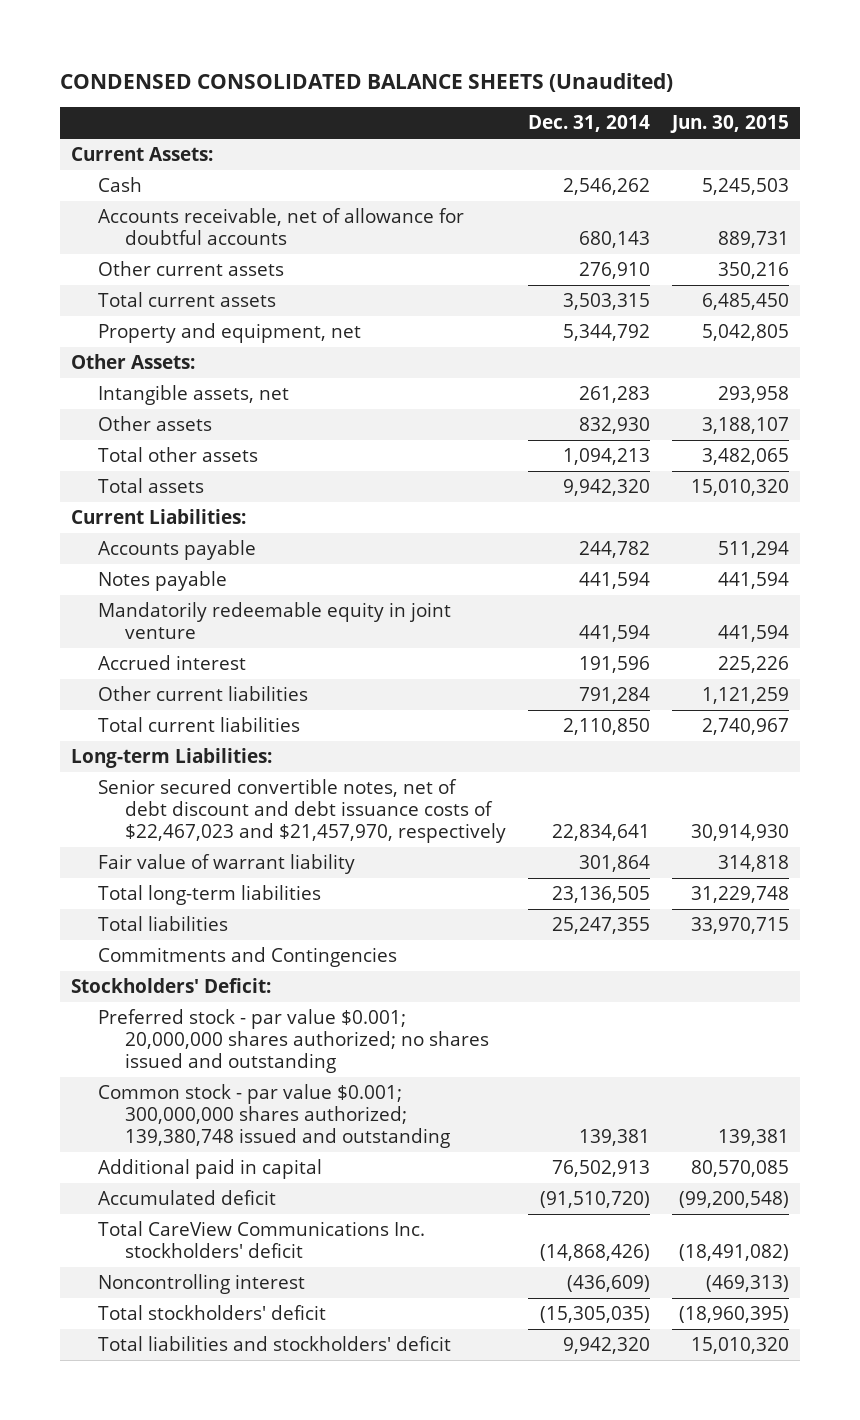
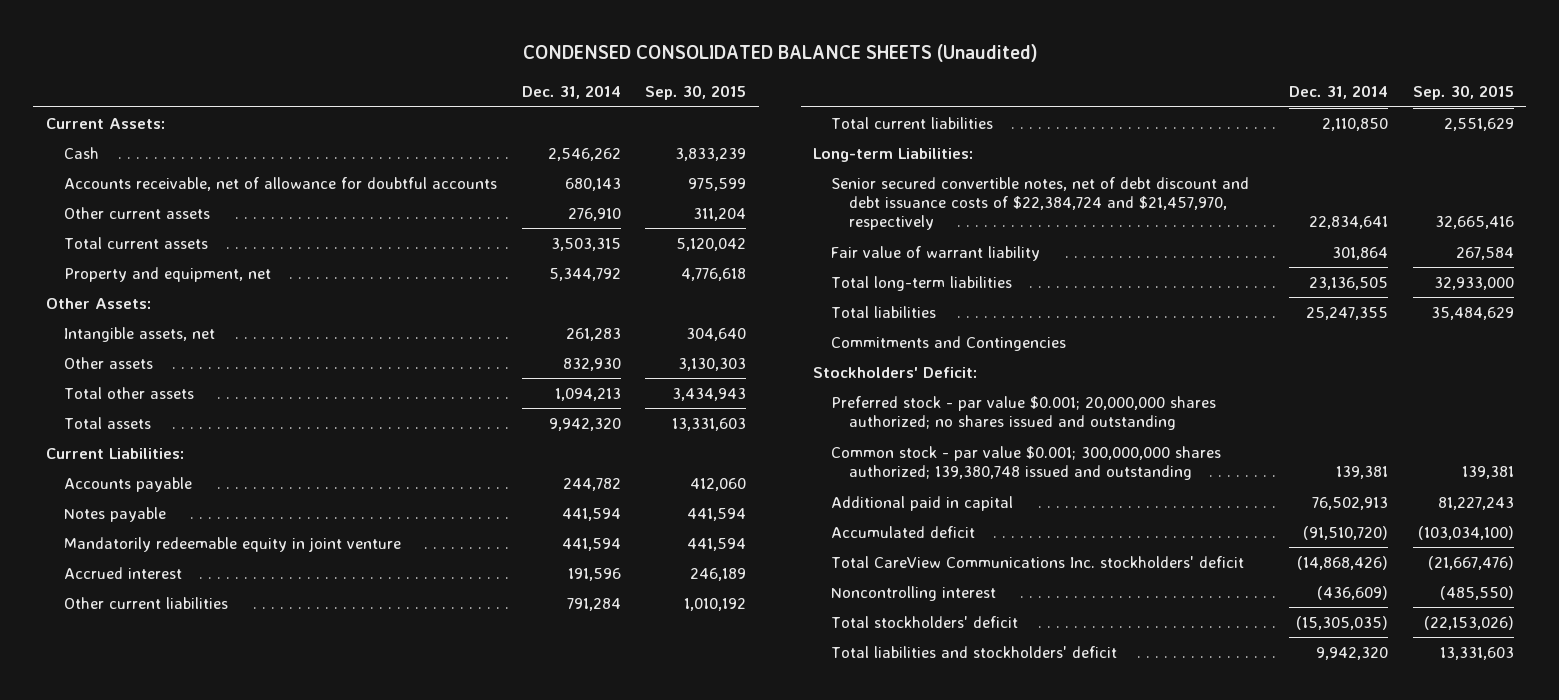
[669,115,789,134] Jun. 30, 2015 -> none
none -> [645,85,747,101] Sep. 30, 2015
[98,779,507,844] Senior secured convertible notes, net of debt discount and debt issuance costs of $22,467,023 and $21,457,970, respectively -> [830,176,1249,231] Senior secured convertible notes, net of debt discount and debt issuance costs of $22,384,724 and $21,457,970, respectively

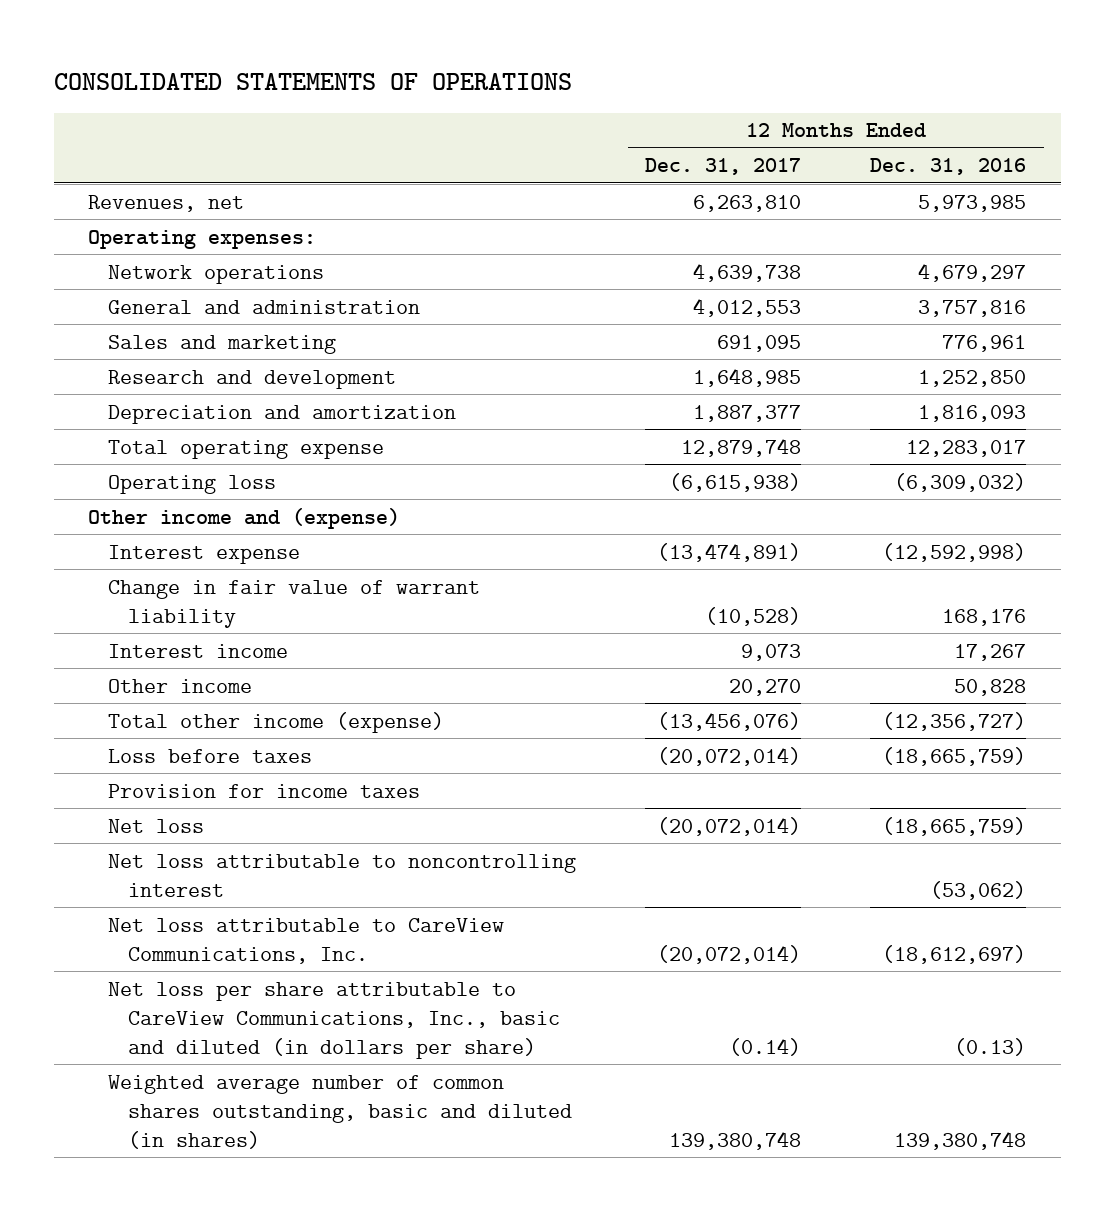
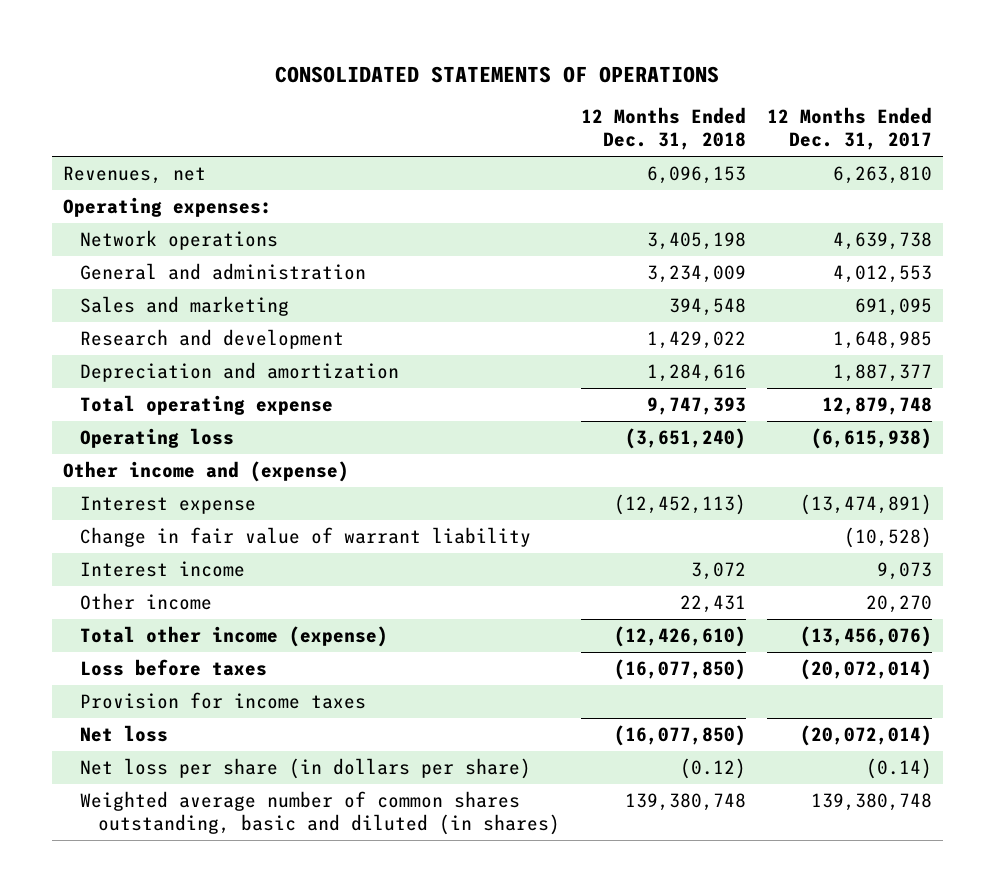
[870,158,1027,176] Dec. 31, 2016 -> none
none -> [581,107,747,151] 12 Months Ended Dec. 31, 2018
[108,853,577,897] Net loss attributable to noncontrolling interest -> none
[108,917,505,964] Net loss attributable to CareView Communications, Inc. -> none
[108,981,561,1059] Net loss per share attributable to CareView Communications, Inc., basic and diluted (in dollars per share) -> [80,758,532,780] Net loss per share (in dollars per share)

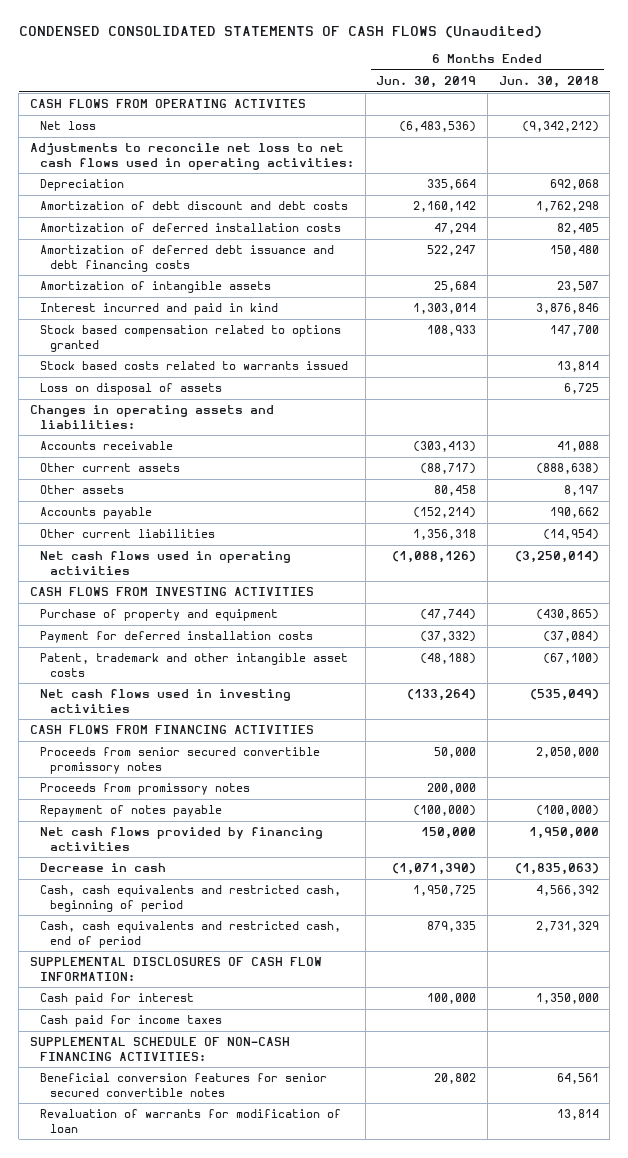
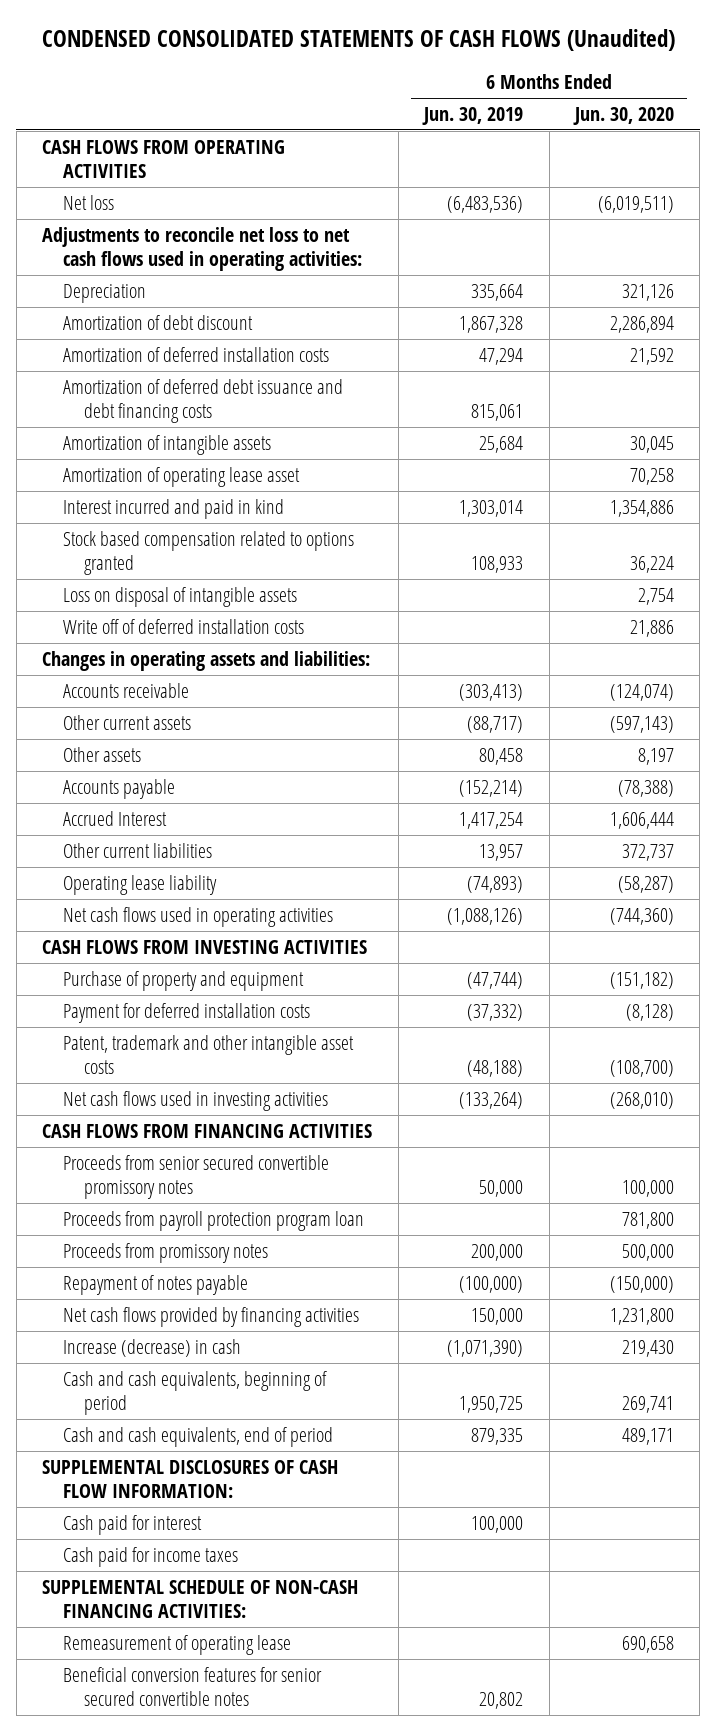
[498,75,599,88] Jun. 30, 2018 -> none
none -> [572,106,674,125] Jun. 30, 2020
[29,99,306,109] CASH FLOWS FROM OPERATING ACTIVITES -> [42,139,286,179] CASH FLOWS FROM OPERATING ACTIVITIES
[40,201,349,211] Amortization of debt discount and debt costs -> [62,314,253,330] Amortization of debt discount
[413,201,477,213] 2,160,142 -> [459,315,524,333] 1,867,328
[427,245,477,257] 522,247 -> [471,404,524,422] 815,061
none -> [62,466,300,487] Amortization of operating lease asset
[40,361,349,371] Stock based costs related to warrants issued -> none
[40,383,223,396] Loss on disposal of assets -> [62,586,297,607] Loss on disposal of intangible assets
none -> [62,618,304,634] Write off of deferred installation costs
none -> [62,810,167,826] Accrued Interest
[413,529,477,541] 1,356,318 -> [479,843,524,861] 13,957
none -> [62,874,217,895] Operating lease liability
none -> [62,1210,364,1231] Proceeds from payroll protection program loan
[40,863,167,873] Decrease in cash -> [62,1338,241,1357] Increase (decrease) in cash
[40,885,342,912] Cash, cash equivalents and restricted cash, beginning of period -> [62,1370,327,1416] Cash and cash equivalents, beginning of period
[40,921,342,948] Cash, cash equivalents and restricted cash, end of period -> [62,1426,333,1447] Cash and cash equivalents, end of period
none -> [62,1634,291,1655] Remeasurement of operating lease
[40,1109,342,1133] Revaluation of warrants for modification of loan -> none

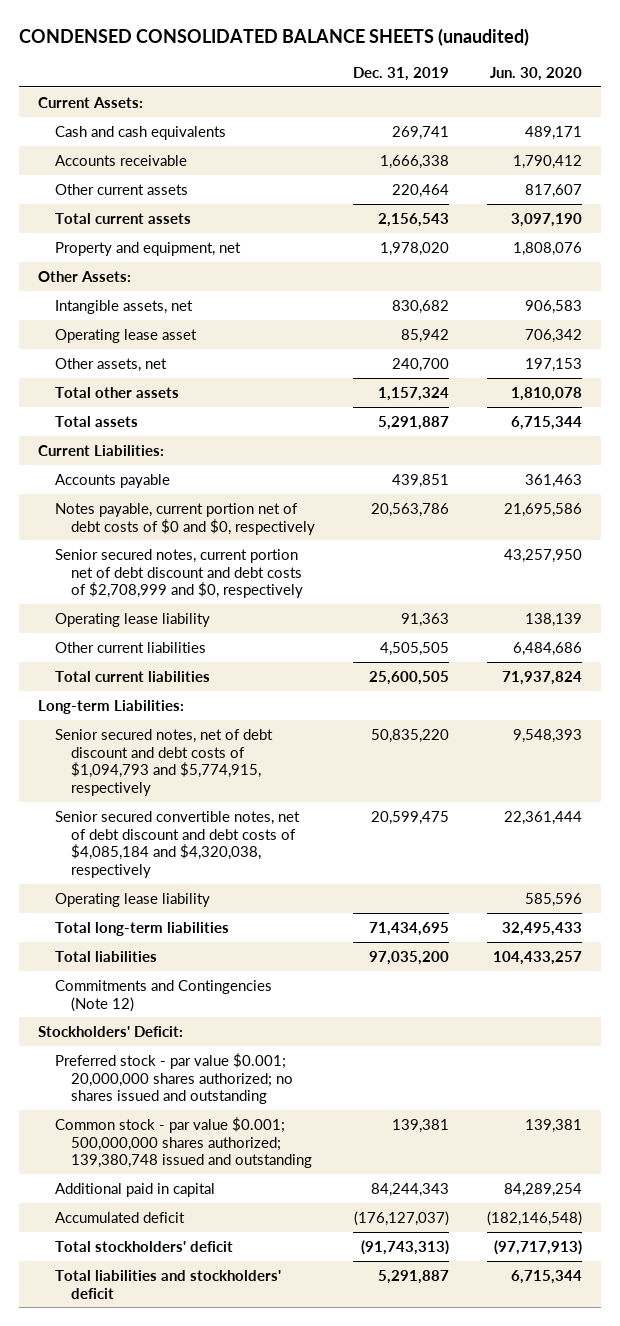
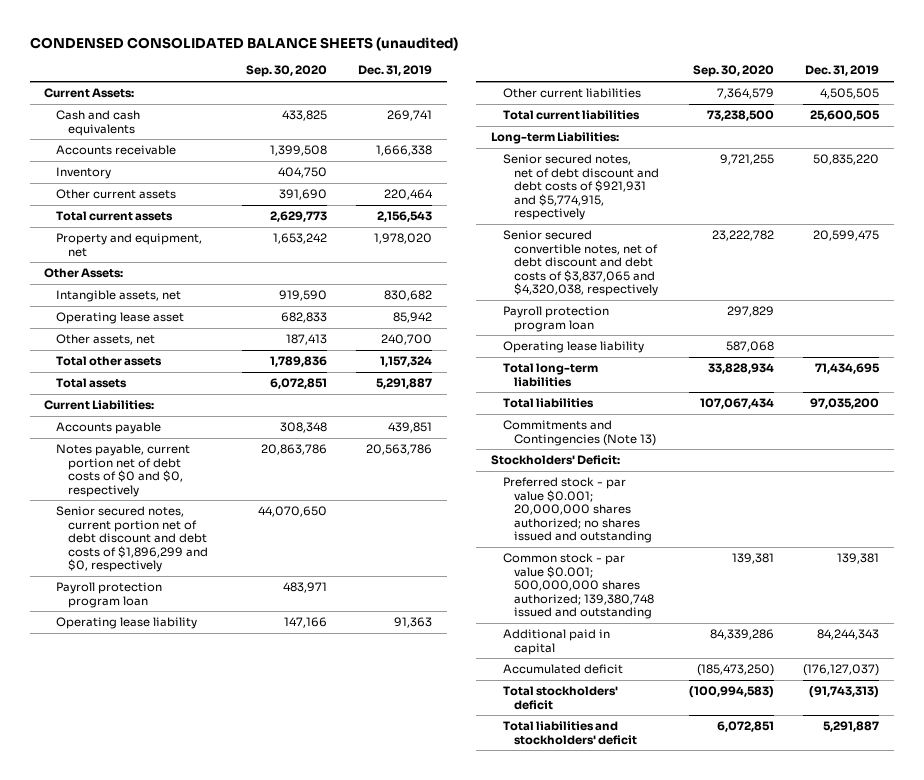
[489,67,582,82] Jun. 30, 2020 -> none
none -> [245,65,327,78] Sep. 30, 2020
none -> [55,167,111,180] Inventory
[54,548,303,599] Senior secured notes, current portion net of debt discount and debt costs of $2,708,999 and $0, respectively -> [55,506,208,573] Senior secured notes, current portion net of debt discount and debt costs of $1,896,299 and $0, respectively
none -> [55,582,162,608] Payroll protection program loan
[54,728,273,796] Senior secured notes, net of debt discount and debt costs of $1,094,793 and $5,774,915, respectively -> [502,154,660,221] Senior secured notes, net of debt discount and debt costs of $921,931 and $5,774,915, respectively
[54,810,300,878] Senior secured convertible notes, net of debt discount and debt costs of $4,085,184 and $4,320,038, respectively -> [502,230,659,297] Senior secured convertible notes, net of debt discount and debt costs of $3,837,065 and $4,320,038, respectively
none -> [502,306,609,332] Payroll protection program loan
[54,979,272,1012] Commitments and Contingencies (Note 12) -> [502,420,657,446] Commitments and Contingencies (Note 13)

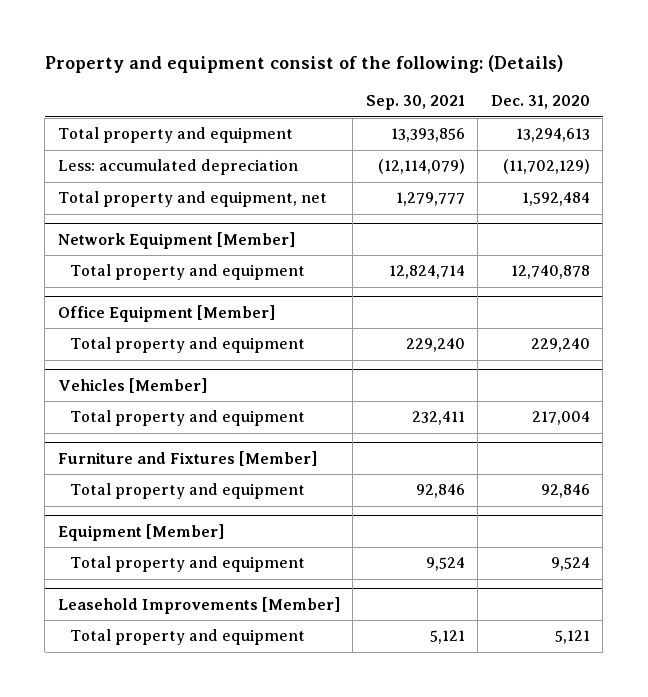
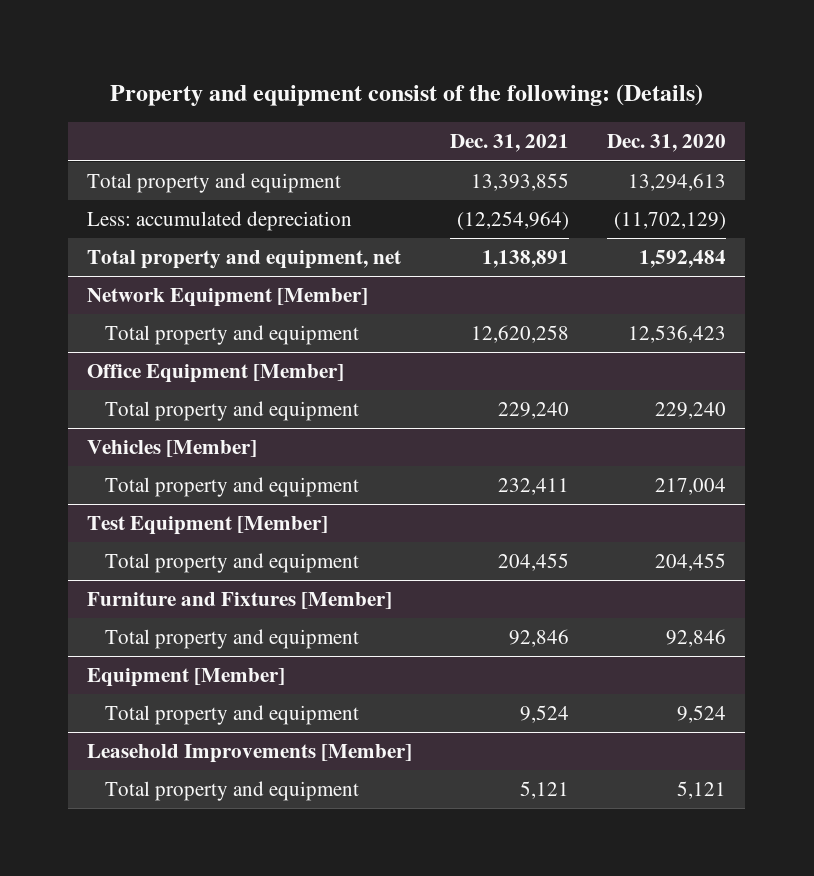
[365,95,465,111] Sep. 30, 2021 -> none
none -> [450,134,570,153] Dec. 31, 2021
[510,265,590,280] 12,740,878 -> [628,325,727,344] 12,536,423
none -> [87,516,329,536] Test Equipment [Member]
none -> [105,553,360,574] Total property and equipment

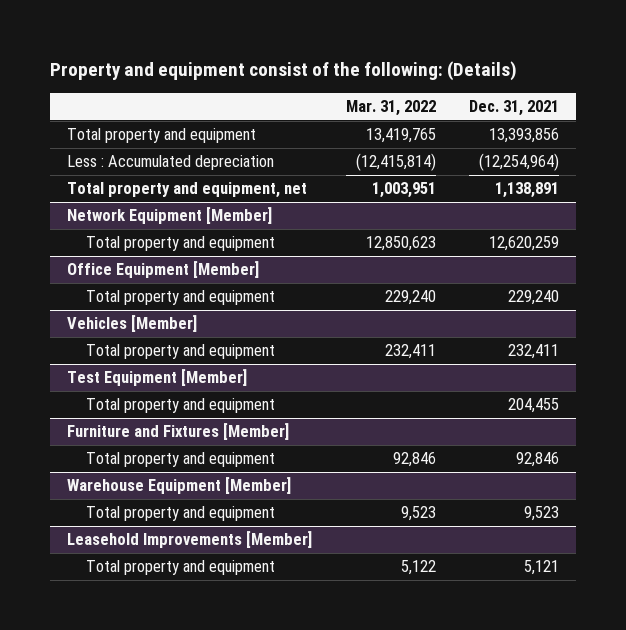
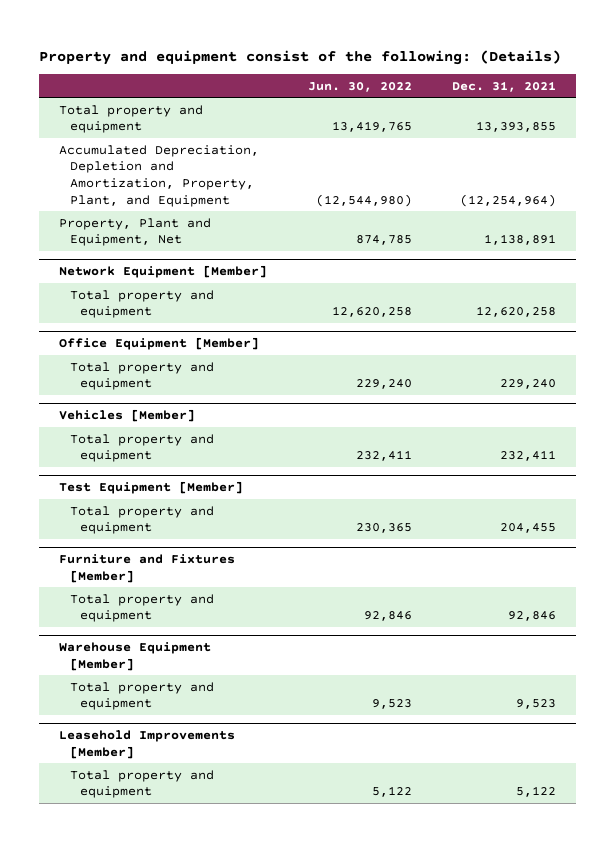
[345,100,436,117] Mar. 31, 2022 -> none
none -> [307,81,412,92] Jun. 30, 2022
[489,128,560,144] 13,393,856 -> [475,121,556,133] 13,393,855
[67,155,275,171] Less : Accumulated depreciation -> [59,144,260,207] Accumulated Depreciation, Depletion and Amortization, Property, Plant, and Equipment
[67,182,308,199] Total property and equipment, net -> [59,217,212,247] Property, Plant and Equipment, Net
[489,236,560,252] 12,620,259 -> [475,306,556,318] 12,620,258
[524,560,560,576] 5,121 -> [515,786,556,798] 5,122

